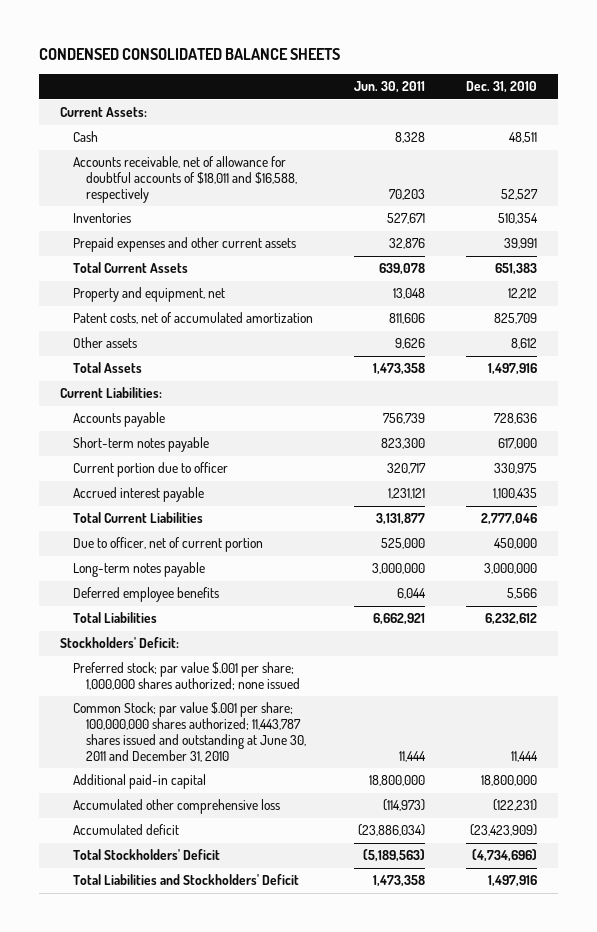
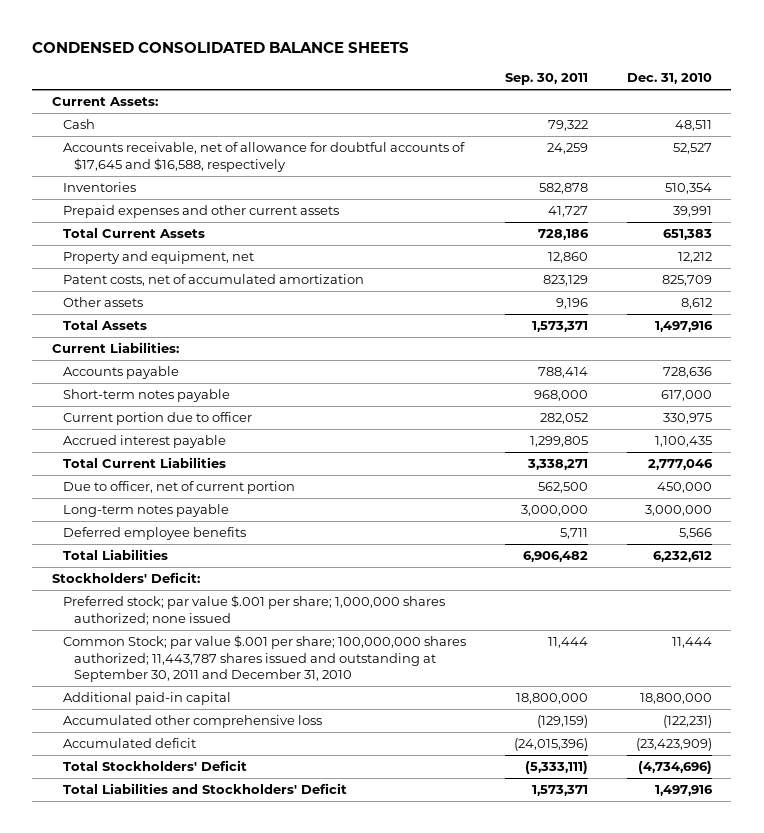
[354,81,426,94] Jun. 30, 2011 -> none
none -> [504,72,588,85] Sep. 30, 2011
[73,156,298,203] Accounts receivable, net of allowance for doubtful accounts of $18,011 and $16,588, respectively -> [62,142,465,172] Accounts receivable, net of allowance for doubtful accounts of $17,645 and $16,588, respectively
[73,702,307,762] Common Stock; par value $.001 per share; 100,000,000 shares authorized; 11,443,787 shares issued and outstanding at June 30, 2011 and December 31, 2010 -> [62,635,466,682] Common Stock; par value $.001 per share; 100,000,000 shares authorized; 11,443,787 shares issued and outstanding at September 30, 2011 and December 31, 2010

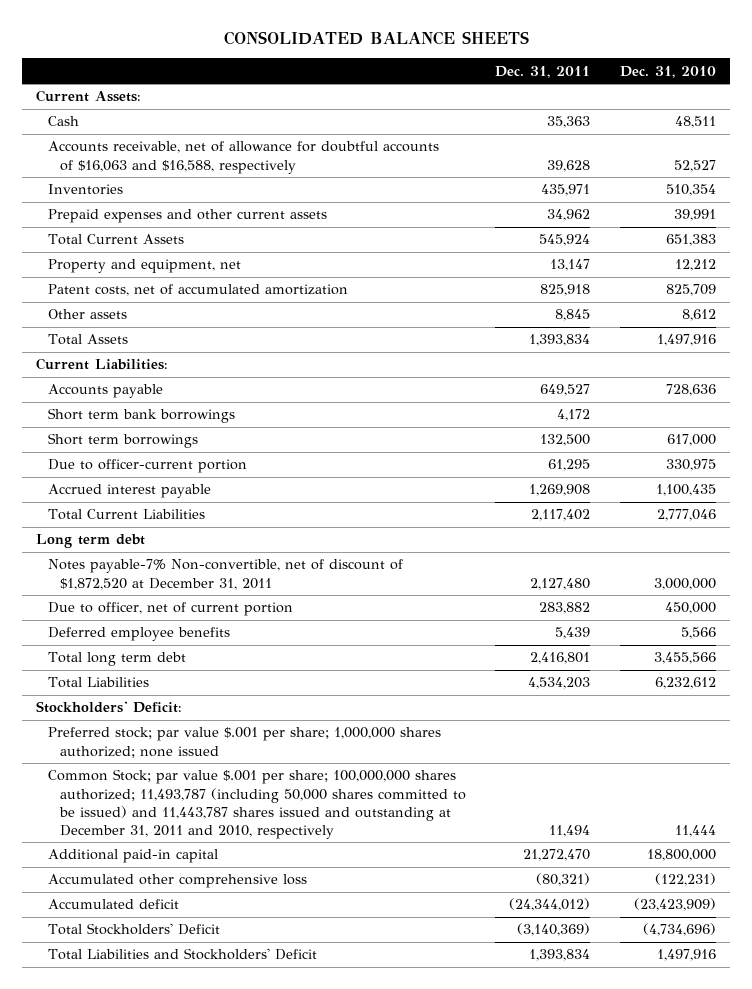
[32,41,410,53] CONDENSED CONSOLIDATED BALANCE SHEETS -> [223,31,529,46] CONSOLIDATED BALANCE SHEETS
[504,72,588,85] Sep. 30, 2011 -> none
none -> [495,65,591,78] Dec. 31, 2011
[62,142,465,172] Accounts receivable, net of allowance for doubtful accounts of $17,645 and $16,588, respectively -> [48,141,440,174] Accounts receivable, net of allowance for doubtful accounts of $16,063 and $16,588, respectively
none -> [48,408,236,424] Short term bank borrowings
[62,389,230,403] Short-term notes payable -> [48,433,199,449] Short term borrowings
[62,412,252,426] Current portion due to officer -> [48,459,248,474] Due to officer-current portion
none -> [36,534,146,549] Long term debt
none -> [48,559,404,590] Notes payable-7% Non-convertible, net of discount of $1,872,520 at December 31, 2011
[62,504,229,518] Long-term notes payable -> none
none -> [48,652,187,667] Total long term debt
[62,635,466,682] Common Stock; par value $.001 per share; 100,000,000 shares authorized; 11,443,787 shares issued and outstanding at September 30, 2011 and December 31, 2010 -> [48,769,467,839] Common Stock; par value $.001 per share; 100,000,000 shares authorized; 11,493,787 (including 50,000 shares committed to be issued) and 11,443,787 shares issued and outstanding at December 31, 2011 and 2010, respectively

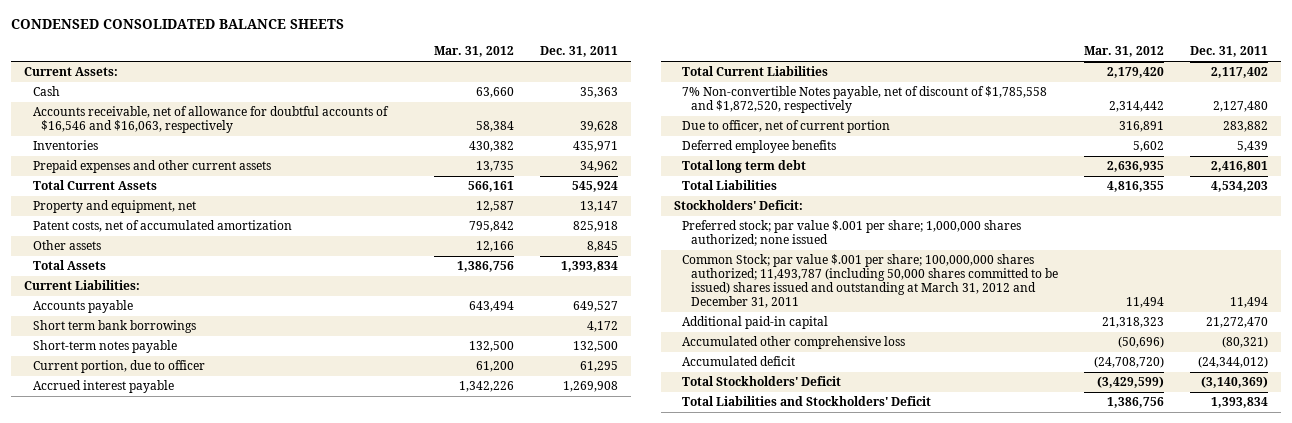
[223,31,529,46] CONSOLIDATED BALANCE SHEETS -> [10,19,344,30] CONDENSED CONSOLIDATED BALANCE SHEETS
[619,65,716,78] Dec. 31, 2010 -> none
none -> [434,46,515,58] Mar. 31, 2012
[48,141,440,174] Accounts receivable, net of allowance for doubtful accounts of $16,063 and $16,588, respectively -> [32,106,389,134] Accounts receivable, net of allowance for doubtful accounts of $16,546 and $16,063, respectively
[48,433,199,449] Short term borrowings -> [32,340,177,354] Short-term notes payable
[48,459,248,474] Due to officer-current portion -> [32,360,205,374] Current portion, due to officer
[36,534,146,549] Long term debt -> none
[48,559,404,590] Notes payable-7% Non-convertible, net of discount of $1,872,520 at December 31, 2011 -> [682,86,1048,114] 7% Non-convertible Notes payable, net of discount of $1,785,558 and $1,872,520, respectively
[48,769,467,839] Common Stock; par value $.001 per share; 100,000,000 shares authorized; 11,493,787 (including 50,000 shares committed to be issued) and 11,443,787 shares issued and outstanding at December 31, 2011 and 2010, respectively -> [682,254,1058,309] Common Stock; par value $.001 per share; 100,000,000 shares authorized; 11,493,787 (including 50,000 shares committed to be issued) shares issued and outstanding at March 31, 2012 and December 31, 2011

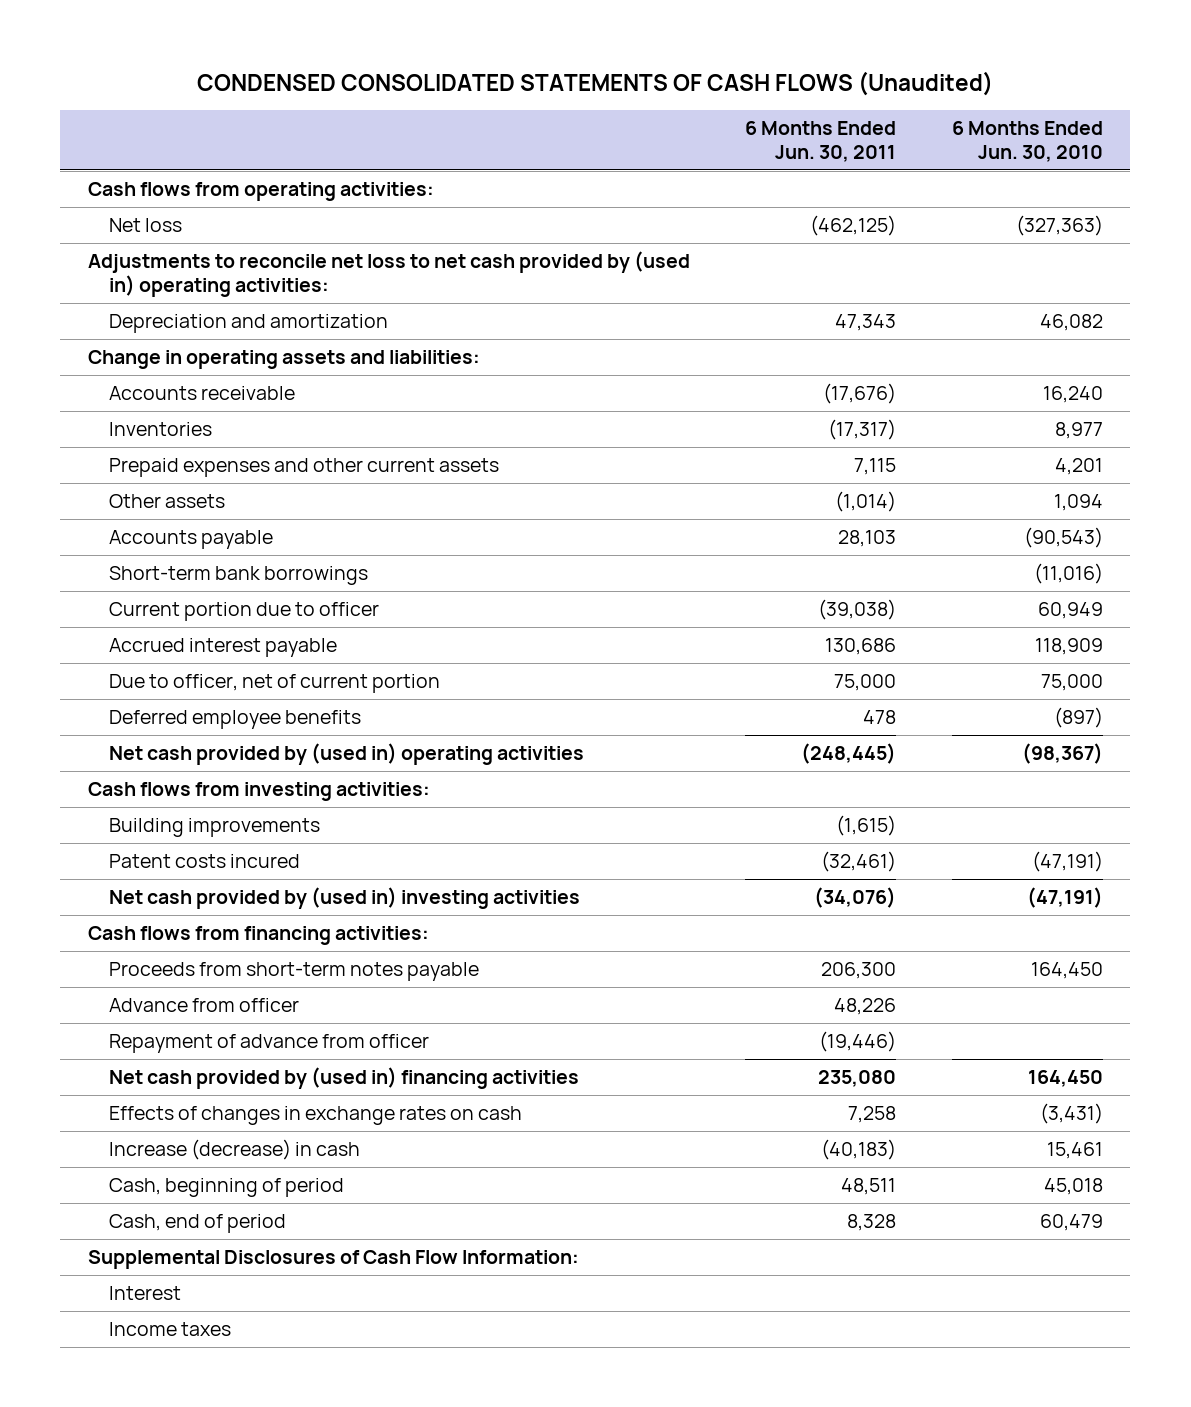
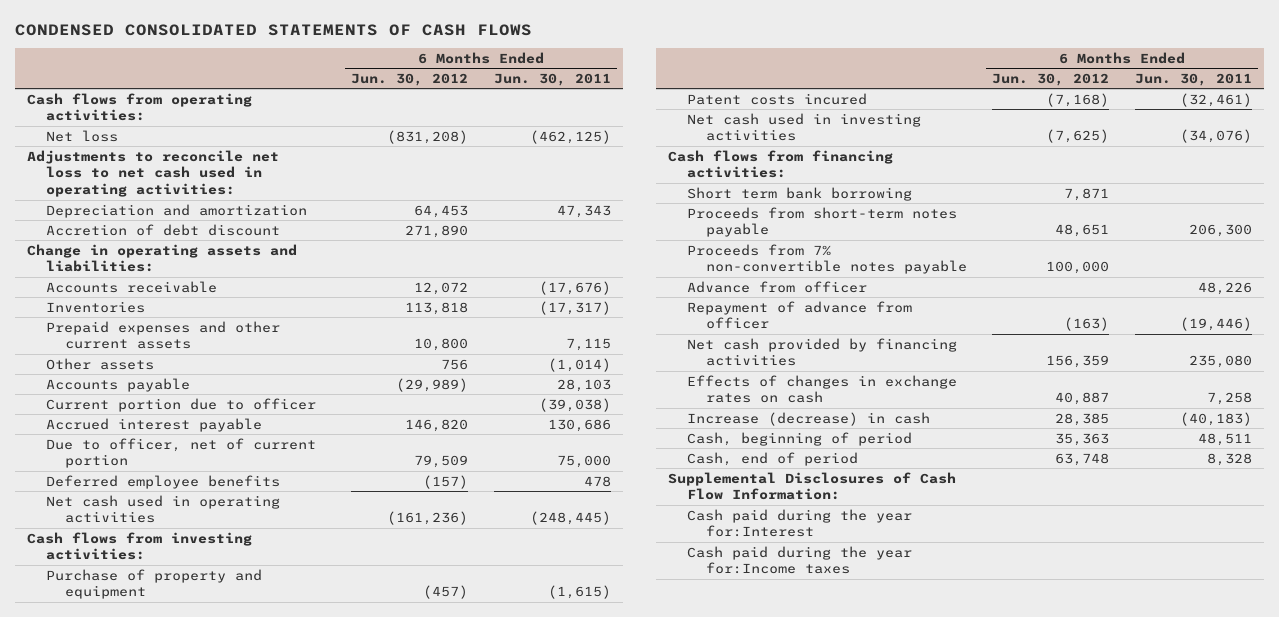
[197,70,994,96] CONDENSED CONSOLIDATED STATEMENTS OF CASH FLOWS (Unaudited) -> [14,24,532,37] CONDENSED CONSOLIDATED STATEMENTS OF CASH FLOWS
[951,121,1103,162] 6 Months Ended Jun. 30, 2010 -> none
none -> [351,72,469,86] Jun. 30, 2012
[88,251,691,298] Adjustments to reconcile net loss to net cash provided by (used in) operating activities: -> [27,149,280,197] Adjustments to reconcile net loss to net cash used in operating activities:
none -> [46,223,281,236] Accretion of debt discount
[108,566,368,586] Short-term bank borrowings -> none
[108,743,584,766] Net cash provided by (used in) operating activities -> [46,494,281,524] Net cash used in operating activities
[108,818,320,838] Building improvements -> [46,568,263,600] Purchase of property and equipment
[108,887,580,910] Net cash provided by (used in) investing activities -> [687,112,922,142] Net cash used in investing activities
none -> [687,186,913,201] Short term bank borrowing
none -> [687,243,968,275] Proceeds from 7% non-convertible notes payable
[108,1067,579,1090] Net cash provided by (used in) financing activities -> [687,337,958,367] Net cash provided by financing activities
[108,1286,181,1301] Interest -> [687,508,913,538] Cash paid during the year for:Interest
[108,1322,231,1337] Income taxes -> [687,545,913,575] Cash paid during the year for:Income taxes

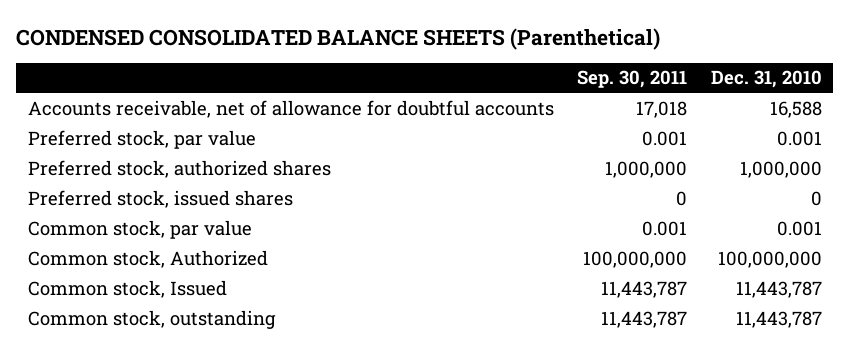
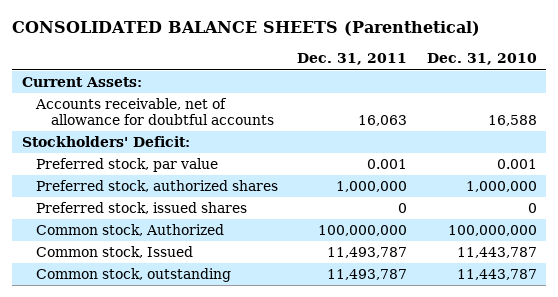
[16,27,661,50] CONDENSED CONSOLIDATED BALANCE SHEETS (Parenthetical) -> [12,21,481,37] CONSOLIDATED BALANCE SHEETS (Parenthetical)
[577,70,688,89] Sep. 30, 2011 -> none
none -> [297,53,408,66] Dec. 31, 2011
none -> [21,77,142,88] Current Assets:
none -> [21,136,190,148] Stockholders' Deficit:
[28,220,253,240] Common stock, par value -> none

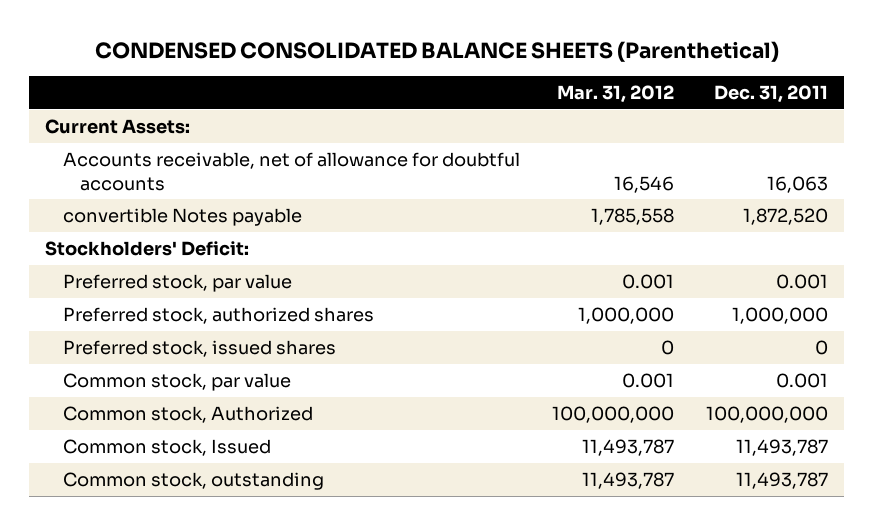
[12,21,481,37] CONSOLIDATED BALANCE SHEETS (Parenthetical) -> [94,40,779,62] CONDENSED CONSOLIDATED BALANCE SHEETS (Parenthetical)
[426,53,537,66] Dec. 31, 2010 -> none
none -> [556,85,674,104] Mar. 31, 2012
none -> [62,208,302,227] convertible Notes payable
none -> [62,373,291,392] Common stock, par value

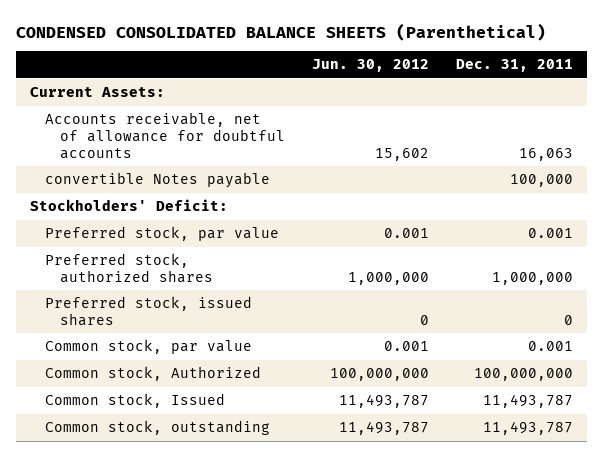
[556,85,674,104] Mar. 31, 2012 -> none
none -> [311,59,429,73] Jun. 30, 2012
[742,208,828,226] 1,872,520 -> [510,174,574,188] 100,000

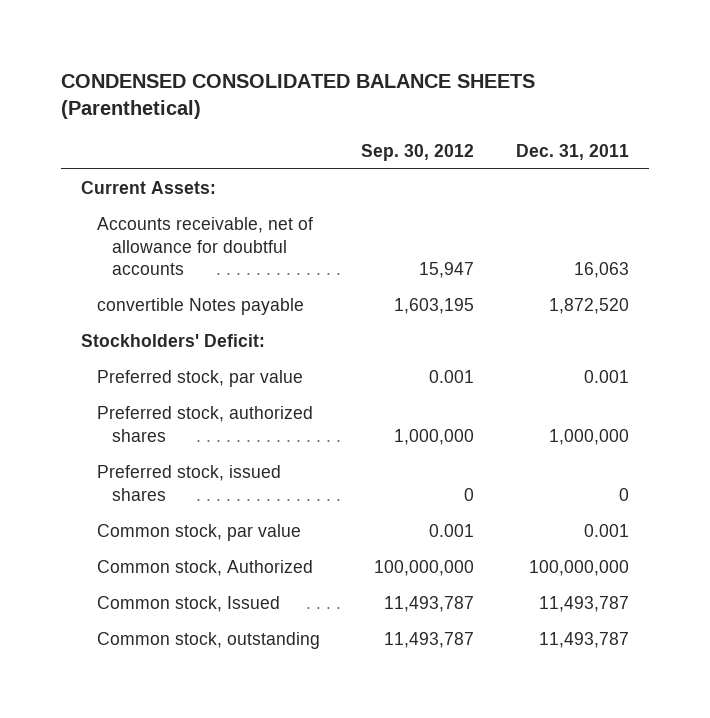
[311,59,429,73] Jun. 30, 2012 -> none
none -> [361,143,475,161] Sep. 30, 2012
[510,174,574,188] 100,000 -> [548,298,629,315] 1,872,520

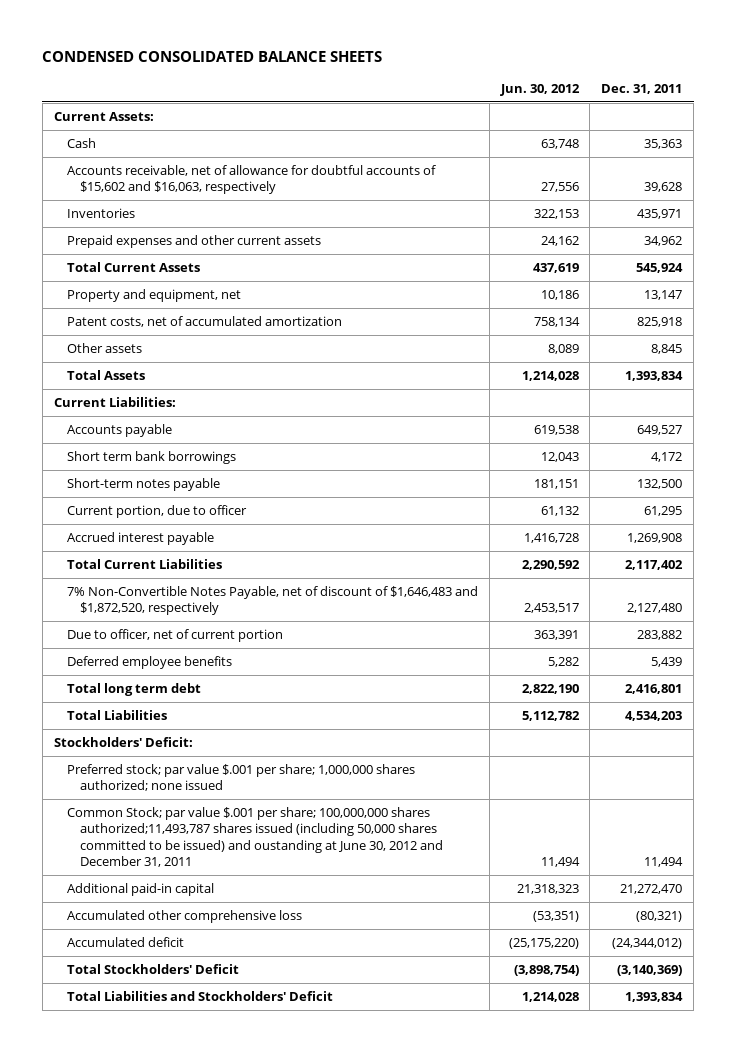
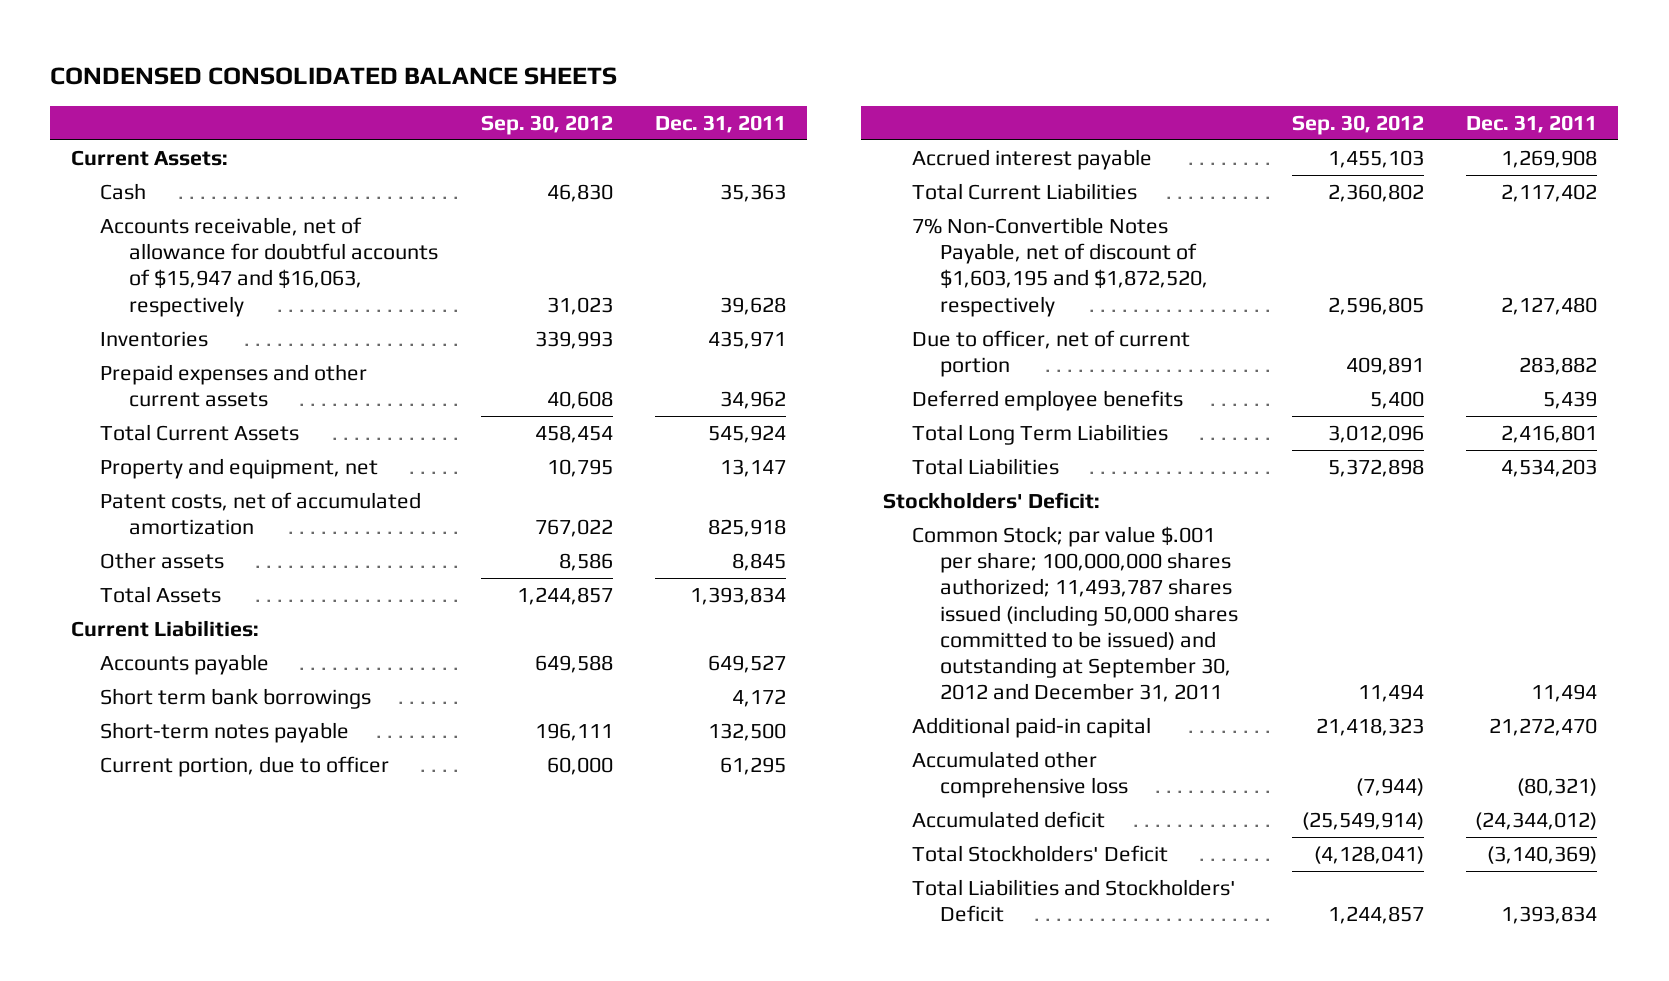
[499,84,580,97] Jun. 30, 2012 -> none
none -> [480,114,613,135] Sep. 30, 2012
[66,164,436,195] Accounts receivable, net of allowance for doubtful accounts of $15,602 and $16,063, respectively -> [100,217,439,317] Accounts receivable, net of allowance for doubtful accounts of $15,947 and $16,063, respectively
[66,585,478,616] 7% Non-Convertible Notes Payable, net of discount of $1,646,483 and $1,872,520, respectively -> [911,217,1209,317] 7% Non-Convertible Notes Payable, net of discount of $1,603,195 and $1,872,520, respectively
[66,682,201,696] Total long term debt -> [911,424,1168,446] Total Long Term Liabilities
[66,763,415,792] Preferred stock; par value $.001 per share; 1,000,000 shares authorized; none issued -> none
[66,806,443,867] Common Stock; par value $.001 per share; 100,000,000 shares authorized;11,493,787 shares issued (including 50,000 shares committed to be issued) and oustanding at June 30, 2012 and December 31, 2011 -> [911,526,1239,703] Common Stock; par value $.001 per share; 100,000,000 shares authorized; 11,493,787 shares issued (including 50,000 shares committed to be issued) and outstanding at September 30, 2012 and December 31, 2011

